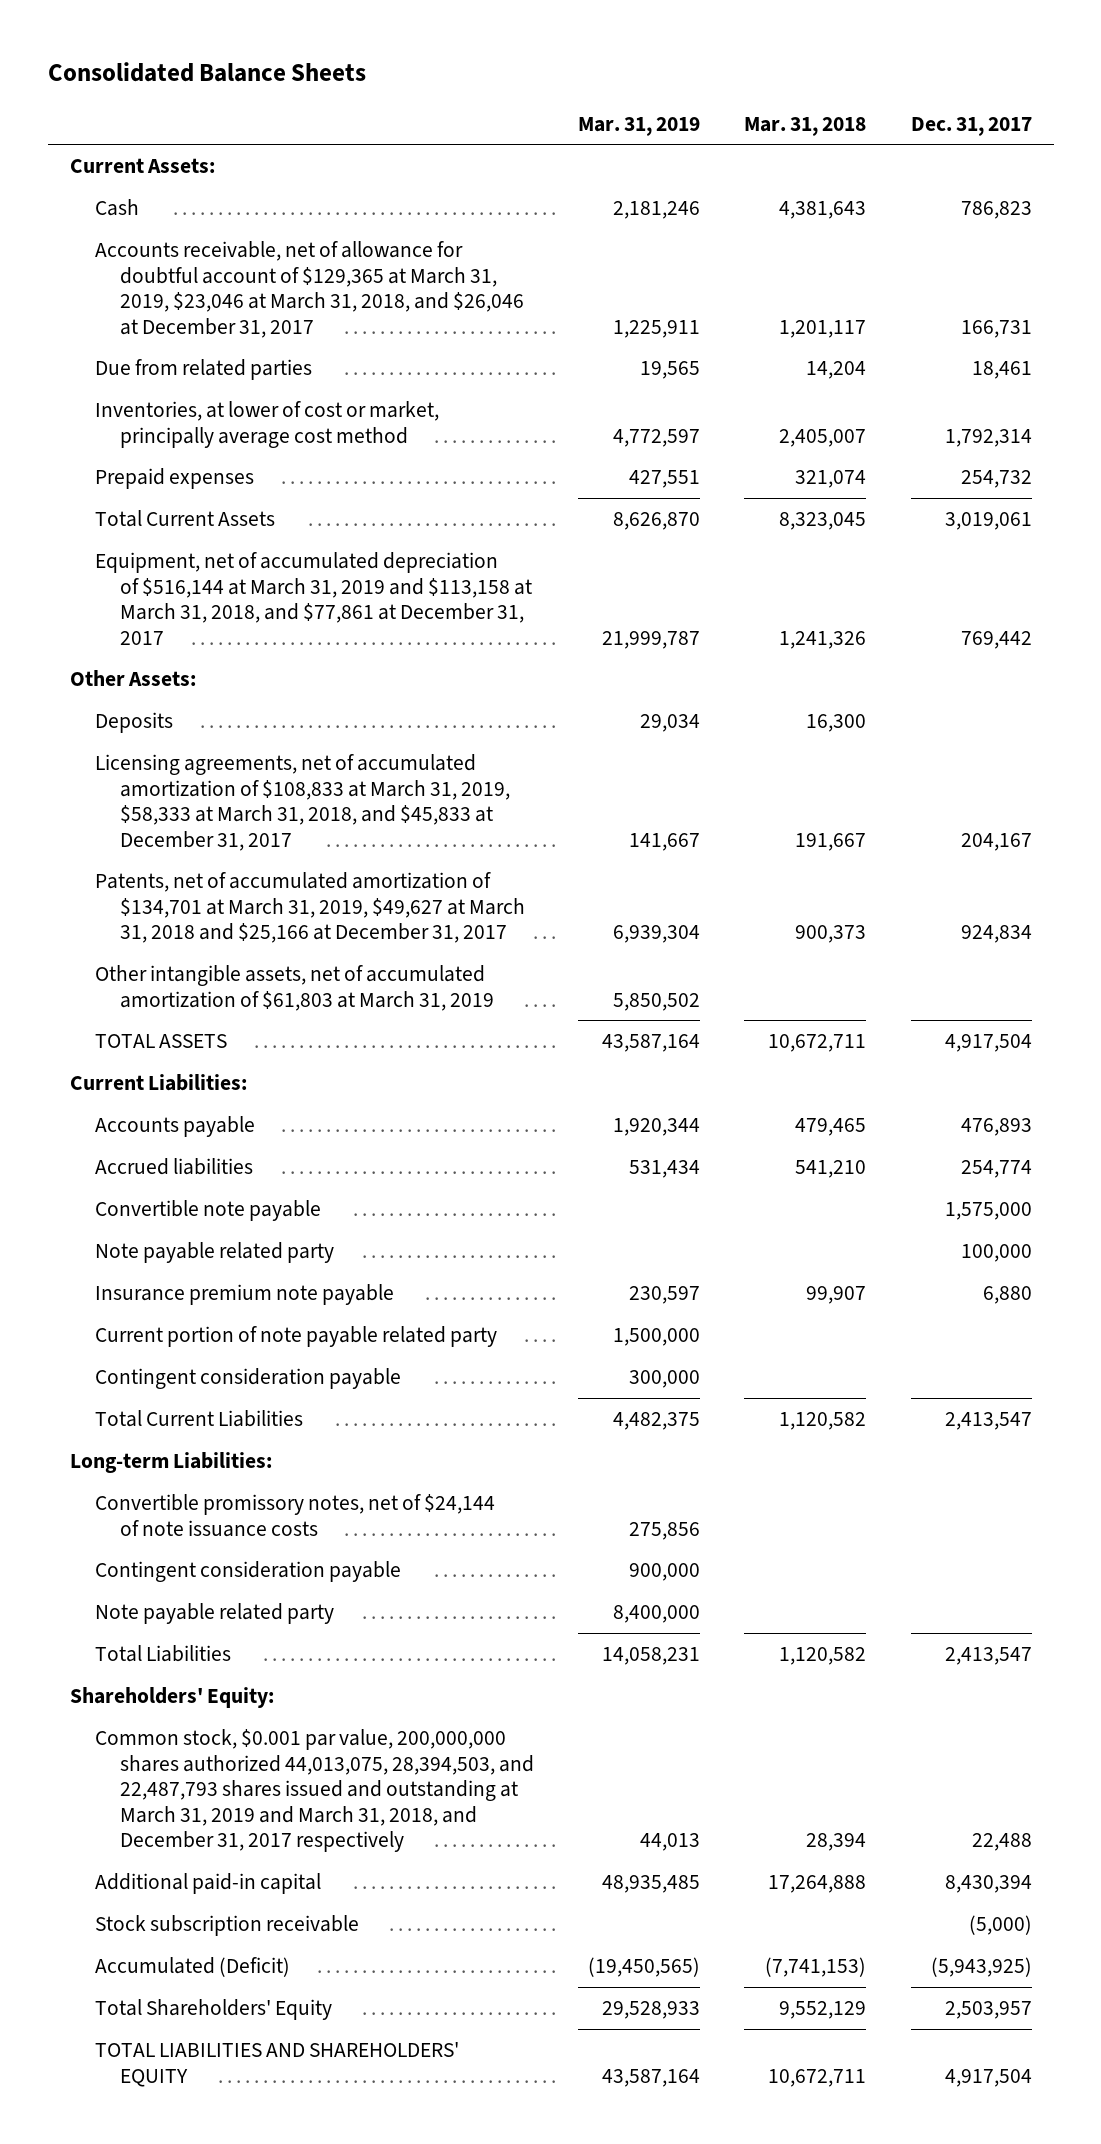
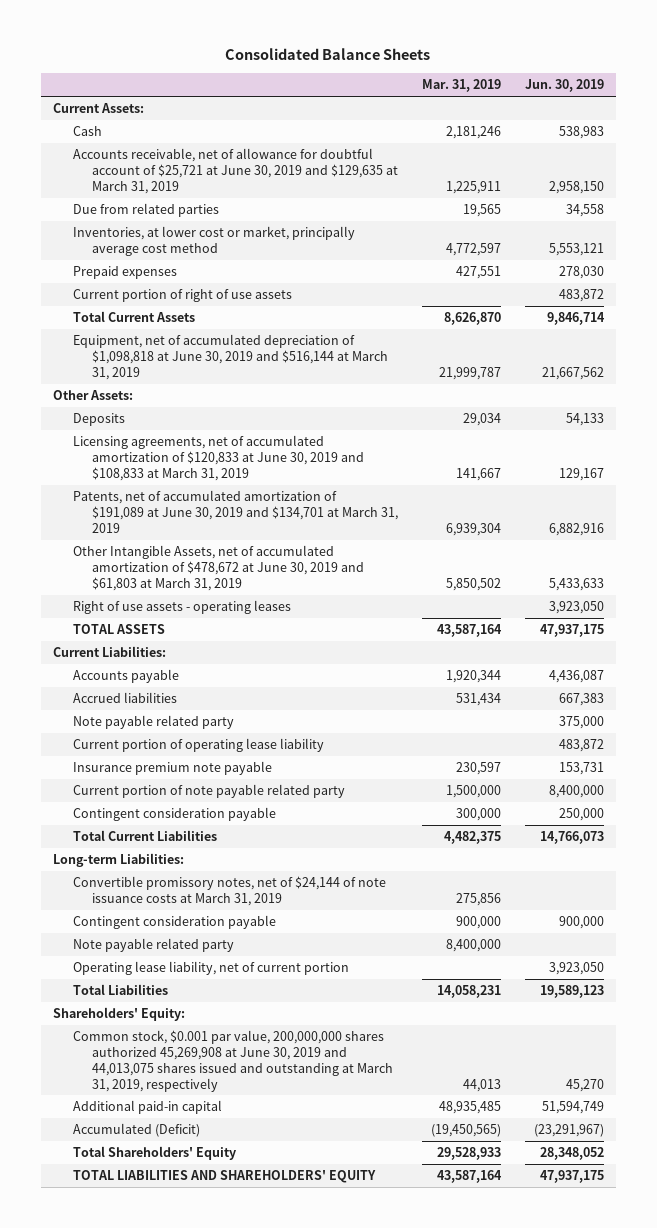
[744,116,867,136] Mar. 31, 2018 -> none
[910,116,1032,136] Dec. 31, 2017 -> none
none -> [525,79,605,93] Jun. 30, 2019
[94,240,525,338] Accounts receivable, net of allowance for doubtful account of $129,365 at March 31, 2019, $23,046 at March 31, 2018, and $26,046 at December 31, 2017 -> [72,148,399,194] Accounts receivable, net of allowance for doubtful account of $25,721 at June 30, 2019 and $129,635 at March 31, 2019
[94,400,439,448] Inventories, at lower of cost or market, principally average cost method -> [72,226,355,256] Inventories, at lower cost or market, principally average cost method
none -> [72,289,292,303] Current portion of right of use assets
[94,551,533,645] Equipment, net of accumulated depreciation of $516,144 at March 31, 2019 and $113,158 at March 31, 2018, and $77,861 at December 31, 2017 -> [72,334,389,380] Equipment, net of accumulated depreciation of $1,098,818 at June 30, 2019 and $516,144 at March 31, 2019
[94,753,511,851] Licensing agreements, net of accumulated amortization of $108,833 at March 31, 2019, $58,333 at March 31, 2018, and $45,833 at December 31, 2017 -> [72,435,365,481] Licensing agreements, net of accumulated amortization of $120,833 at June 30, 2019 and $108,833 at March 31, 2019
[94,871,526,944] Patents, net of accumulated amortization of $134,701 at March 31, 2019, $49,627 at March 31, 2018 and $25,166 at December 31, 2017 -> [72,490,399,533] Patents, net of accumulated amortization of $191,089 at June 30, 2019 and $134,701 at March 31, 2019
[94,964,495,1011] Other intangible assets, net of accumulated amortization of $61,803 at March 31, 2019 -> [72,545,365,591] Other Intangible Assets, net of accumulated amortization of $478,672 at June 30, 2019 and $61,803 at March 31, 2019
none -> [72,600,291,615] Right of use assets - operating leases
[94,1199,321,1221] Convertible note payable -> none
none -> [72,738,324,753] Current portion of operating lease liability
[94,1493,495,1537] Convertible promissory notes, net of $24,144 of note issuance costs -> [72,876,386,906] Convertible promissory notes, net of $24,144 of note issuance costs at March 31, 2019
none -> [72,961,349,976] Operating lease liability, net of current portion
[94,1728,535,1853] Common stock, $0.001 par value, 200,000,000 shares authorized 44,013,075, 28,394,503, and 22,487,793 shares issued and outstanding at March 31, 2019 and March 31, 2018, and December 31, 2017 respectively -> [72,1030,394,1092] Common stock, $0.001 par value, 200,000,000 shares authorized 45,269,908 at June 30, 2019 and 44,013,075 shares issued and outstanding at March 31, 2019, respectively
[94,1914,359,1936] Stock subscription receivable -> none

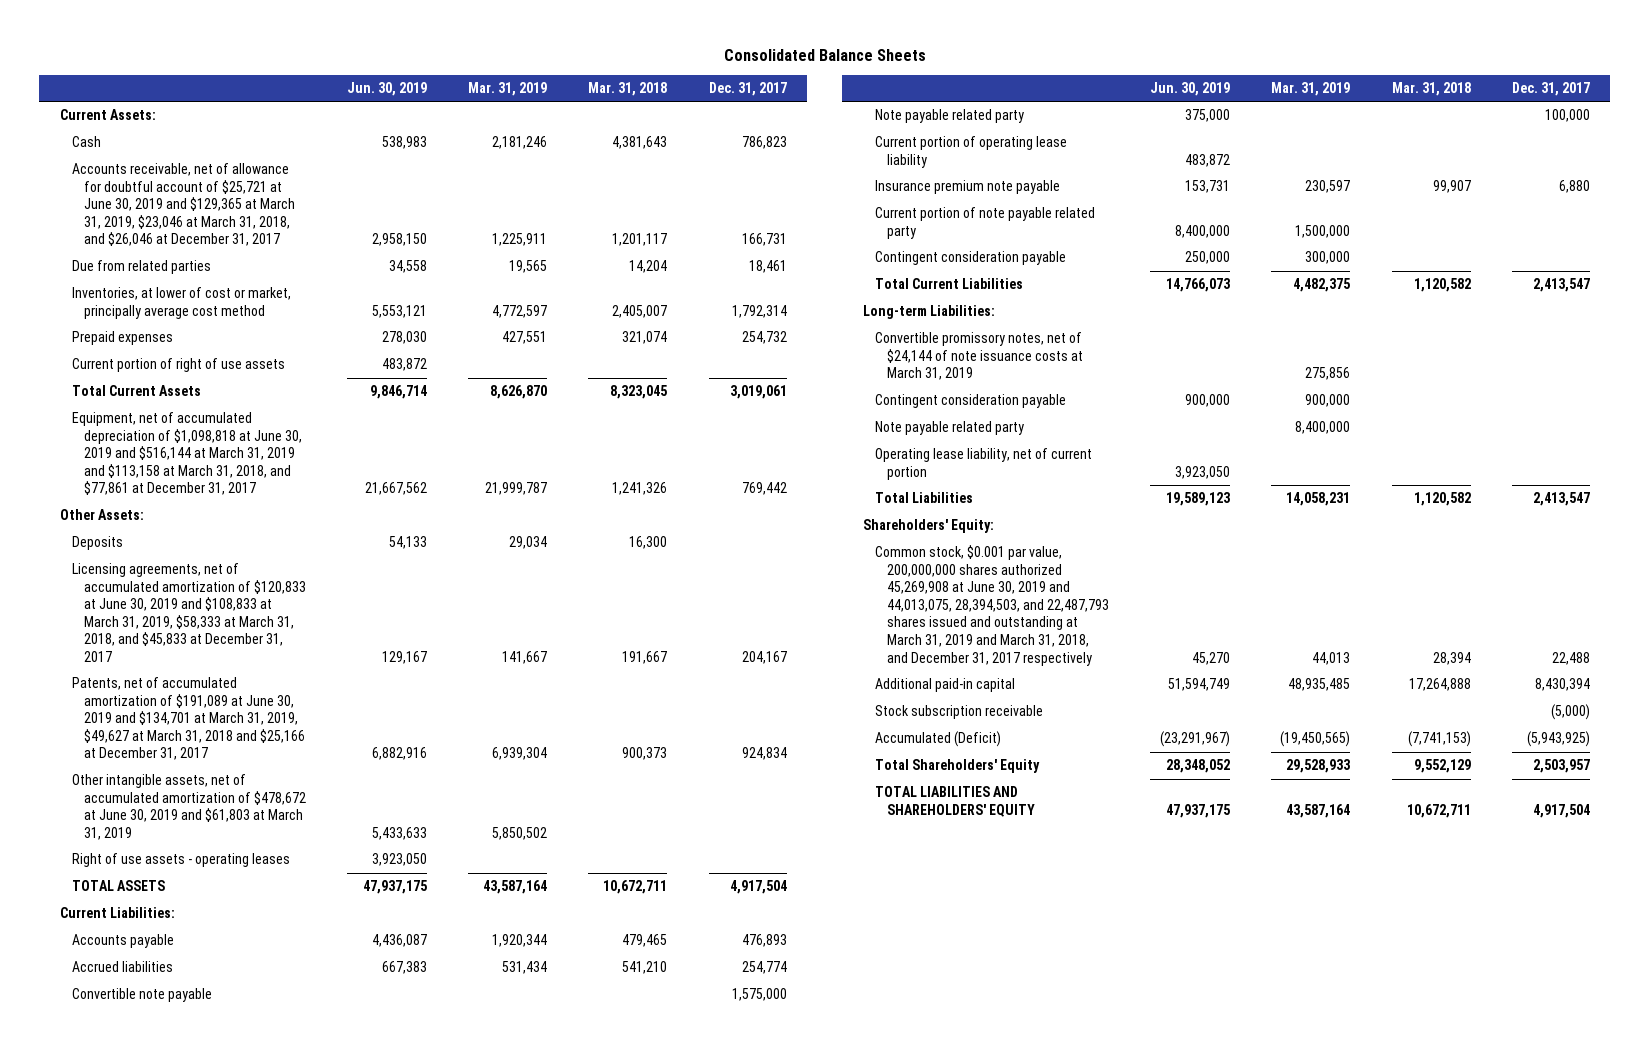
none -> [588,82,668,97] Mar. 31, 2018
none -> [708,82,787,97] Dec. 31, 2017
[72,148,399,194] Accounts receivable, net of allowance for doubtful account of $25,721 at June 30, 2019 and $129,635 at March 31, 2019 -> [71,163,295,247] Accounts receivable, net of allowance for doubtful account of $25,721 at June 30, 2019 and $129,365 at March 31, 2019, $23,046 at March 31, 2018, and $26,046 at December 31, 2017
[72,226,355,256] Inventories, at lower cost or market, principally average cost method -> [71,287,291,319] Inventories, at lower of cost or market, principally average cost method
[72,334,389,380] Equipment, net of accumulated depreciation of $1,098,818 at June 30, 2019 and $516,144 at March 31, 2019 -> [71,412,302,496] Equipment, net of accumulated depreciation of $1,098,818 at June 30, 2019 and $516,144 at March 31, 2019 and $113,158 at March 31, 2018, and $77,861 at December 31, 2017
[72,435,365,481] Licensing agreements, net of accumulated amortization of $120,833 at June 30, 2019 and $108,833 at March 31, 2019 -> [71,563,306,663] Licensing agreements, net of accumulated amortization of $120,833 at June 30, 2019 and $108,833 at March 31, 2019, $58,333 at March 31, 2018, and $45,833 at December 31, 2017
[72,490,399,533] Patents, net of accumulated amortization of $191,089 at June 30, 2019 and $134,701 at March 31, 2019 -> [71,677,305,761] Patents, net of accumulated amortization of $191,089 at June 30, 2019 and $134,701 at March 31, 2019, $49,627 at March 31, 2018 and $25,166 at December 31, 2017
[72,545,365,591] Other Intangible Assets, net of accumulated amortization of $478,672 at June 30, 2019 and $61,803 at March 31, 2019 -> [71,774,306,840] Other intangible assets, net of accumulated amortization of $478,672 at June 30, 2019 and $61,803 at March 31, 2019
none -> [71,988,212,1003] Convertible note payable
[72,1030,394,1092] Common stock, $0.001 par value, 200,000,000 shares authorized 45,269,908 at June 30, 2019 and 44,013,075 shares issued and outstanding at March 31, 2019, respectively -> [874,545,1109,666] Common stock, $0.001 par value, 200,000,000 shares authorized 45,269,908 at June 30, 2019 and 44,013,075, 28,394,503, and 22,487,793 shares issued and outstanding at March 31, 2019 and March 31, 2018, and December 31, 2017 respectively
none -> [874,705,1043,720] Stock subscription receivable

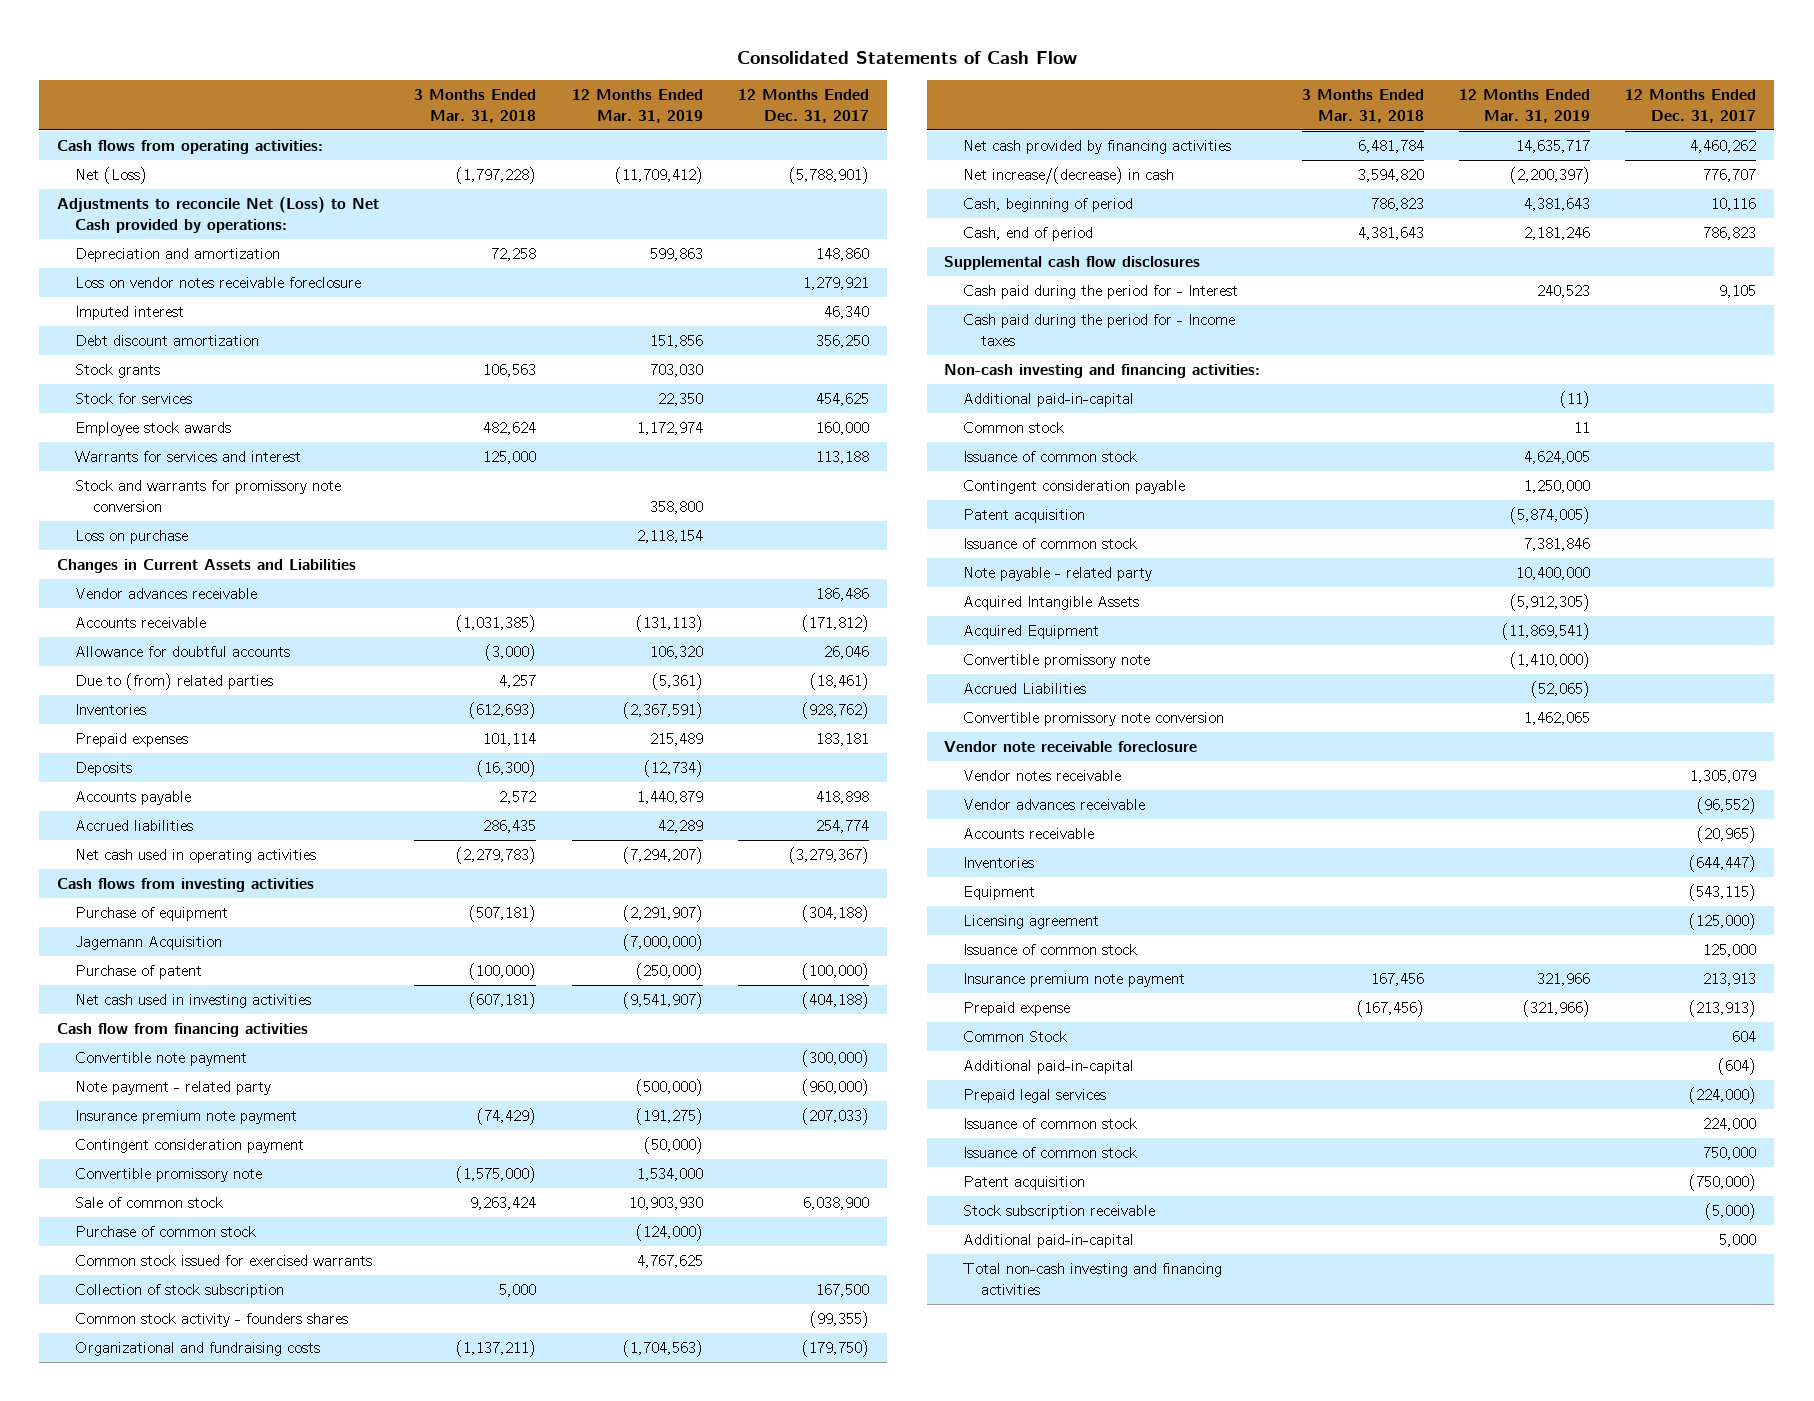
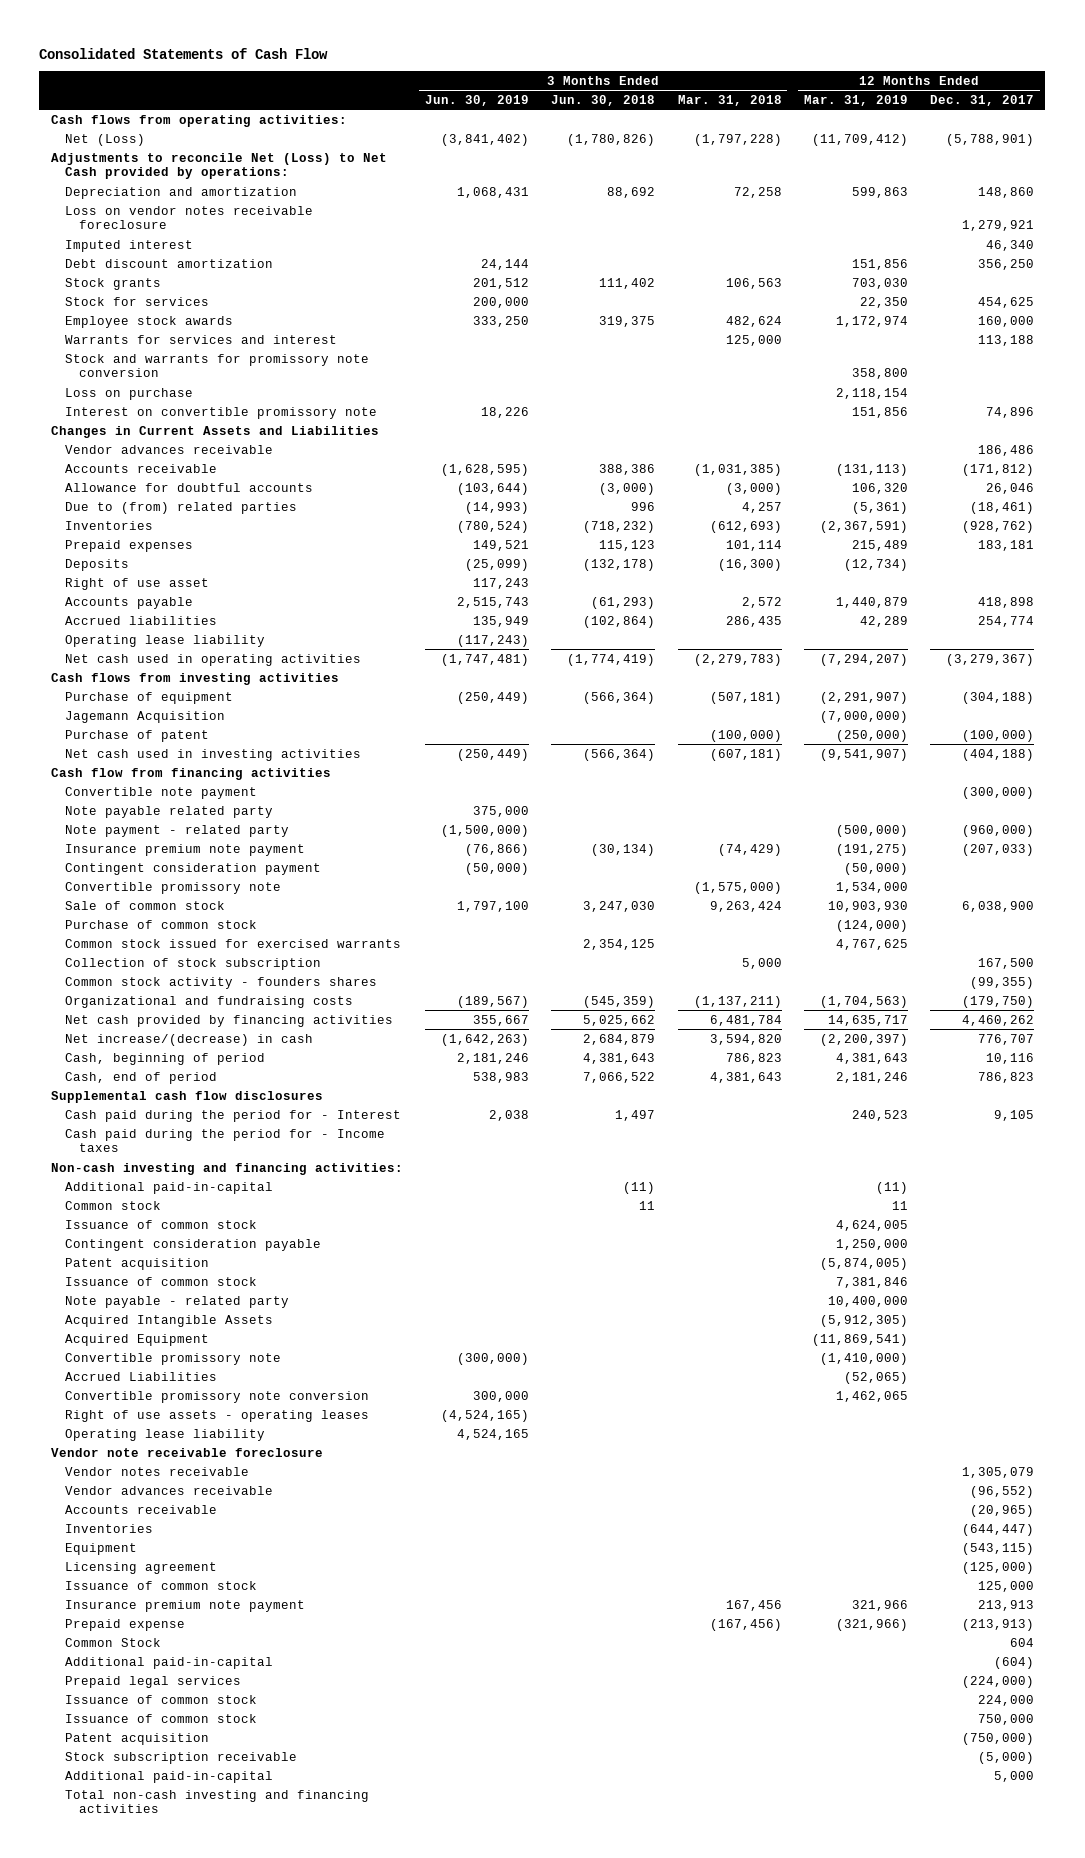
none -> [424,94,529,106] Jun. 30, 2019
none -> [551,94,656,106] Jun. 30, 2018
none -> [64,406,377,419] Interest on convertible promissory note
none -> [64,577,209,590] Right of use asset
none -> [64,634,265,647] Operating lease liability
none -> [64,805,273,818] Note payable related party
none -> [64,1409,369,1422] Right of use assets - operating leases
none -> [64,1428,265,1441] Operating lease liability

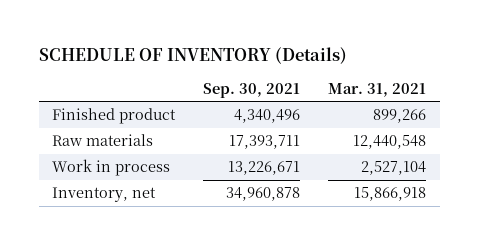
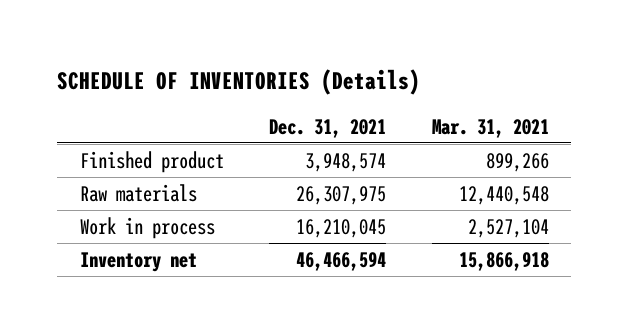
[38,46,347,64] SCHEDULE OF INVENTORY (Details) -> [56,69,420,96] SCHEDULE OF INVENTORIES (Details)
[203,82,301,98] Sep. 30, 2021 -> none
none -> [269,118,387,138] Dec. 31, 2021
[52,187,157,203] Inventory, net -> [79,251,197,272] Inventory net

